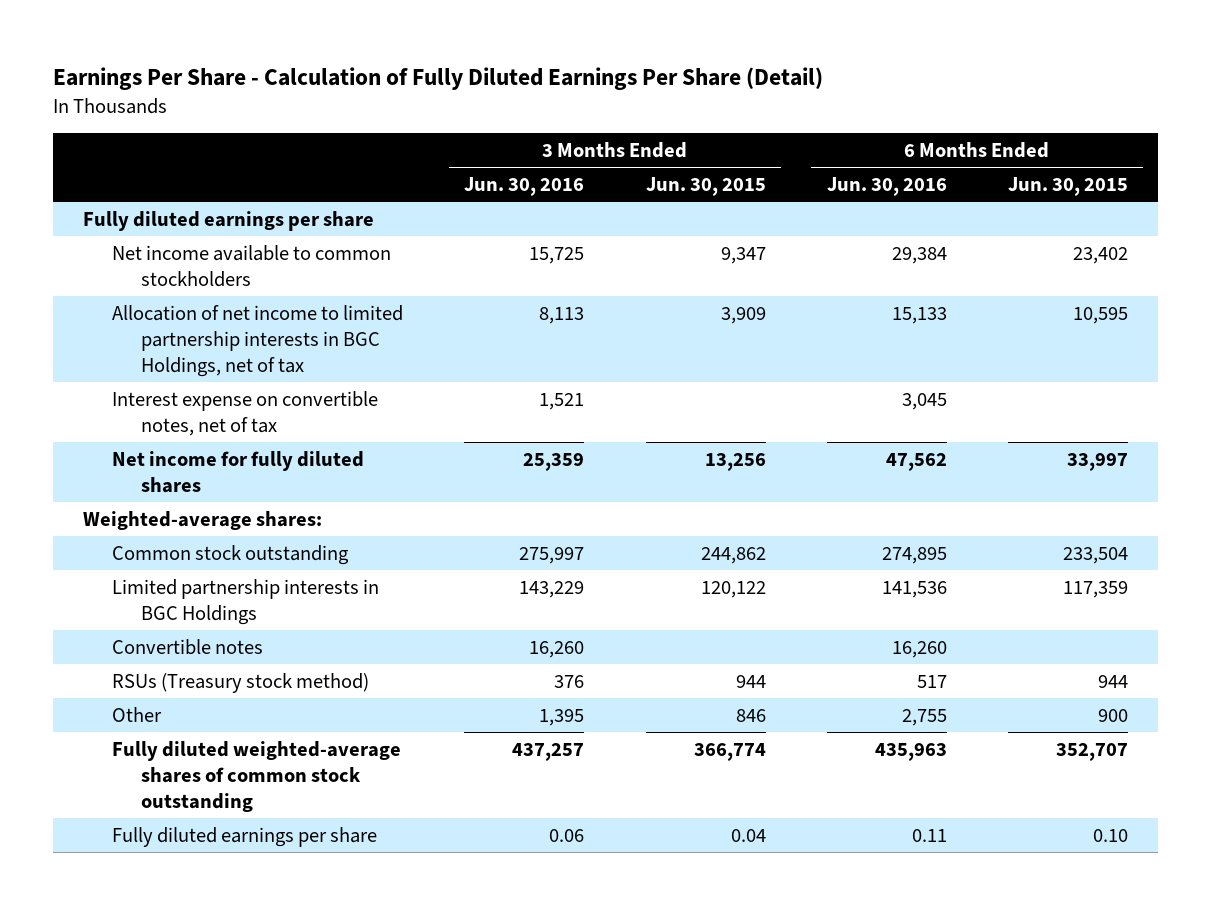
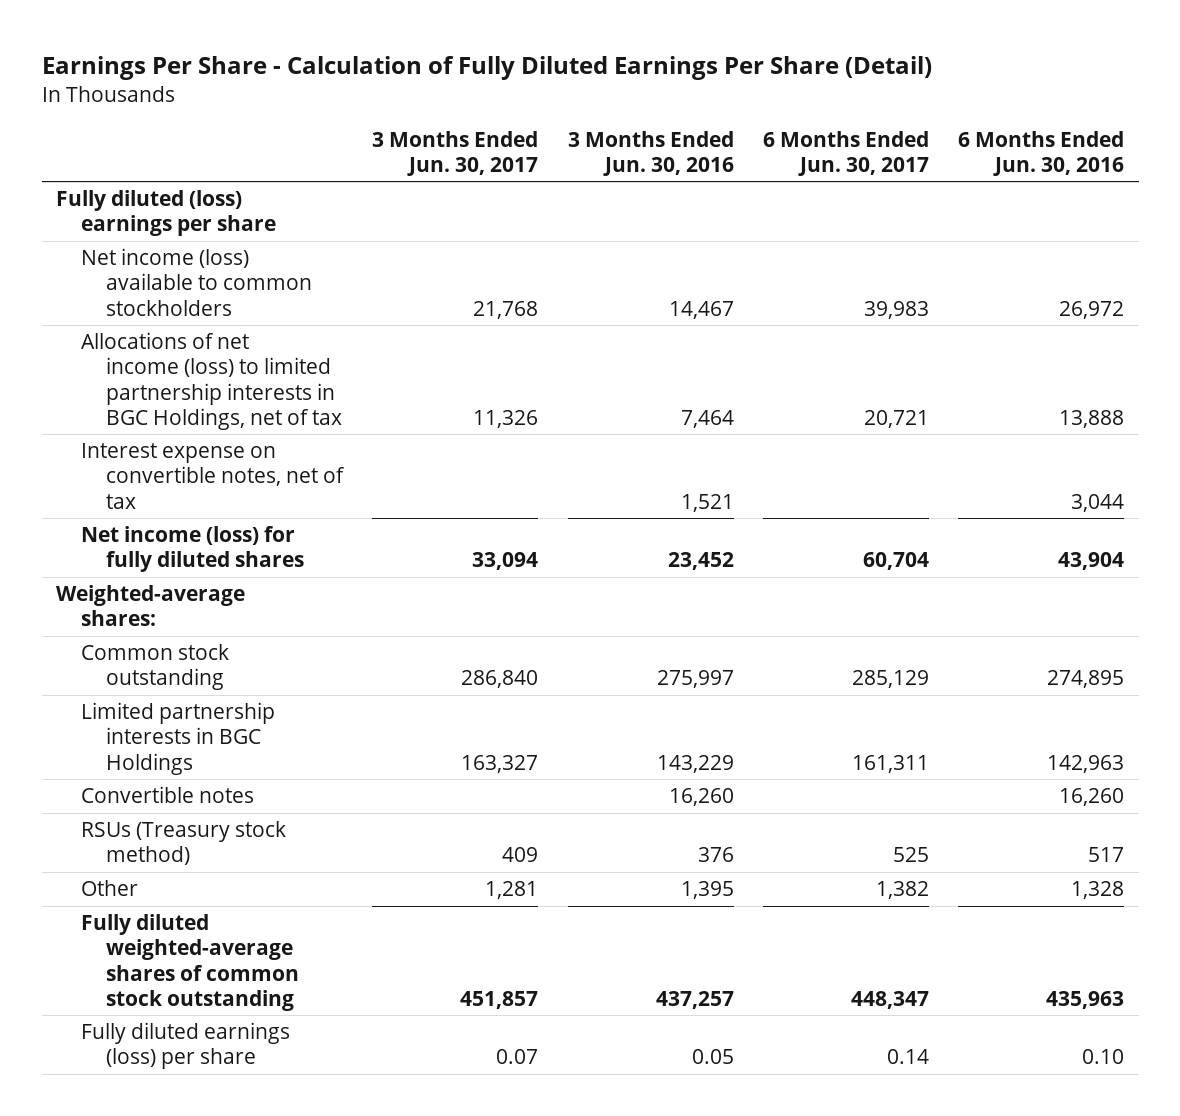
[645,177,766,197] Jun. 30, 2015 -> none
[1007,177,1128,197] Jun. 30, 2015 -> none
none -> [372,130,539,176] 3 Months Ended Jun. 30, 2017
none -> [762,130,929,176] 6 Months Ended Jun. 30, 2017
[83,210,375,231] Fully diluted earnings per share -> [56,190,277,237] Fully diluted (loss) earnings per share
[112,244,392,287] Net income available to common stockholders -> [81,248,313,316] Net income (loss) available to common stockholders
[529,246,585,264] 15,725 -> [668,300,734,319] 14,467
[891,246,947,264] 29,384 -> [1058,300,1124,319] 26,972
[112,304,404,378] Allocation of net income to limited partnership interests in BGC Holdings, net of tax -> [81,332,343,430] Allocations of net income (loss) to limited partnership interests in BGC Holdings, net of tax
[539,306,585,324] 8,113 -> [680,409,734,428] 7,464
[891,306,947,324] 15,133 -> [1058,409,1124,428] 13,888
[901,392,947,410] 3,045 -> [1070,493,1124,512] 3,044
[112,450,365,493] Net income for fully diluted shares -> [81,526,305,573] Net income (loss) for fully diluted shares
[523,452,585,471] 25,359 -> [667,552,734,571] 23,452
[885,452,947,471] 47,562 -> [1057,552,1124,571] 43,904
[881,580,947,598] 141,536 -> [1046,754,1124,773] 142,963
[901,708,947,726] 2,755 -> [1070,881,1124,900] 1,328
[112,826,378,847] Fully diluted earnings per share -> [81,1022,291,1070] Fully diluted earnings (loss) per share
[549,828,585,842] 0.06 -> [691,1049,734,1065] 0.05
[911,828,947,842] 0.11 -> [1081,1049,1124,1065] 0.10

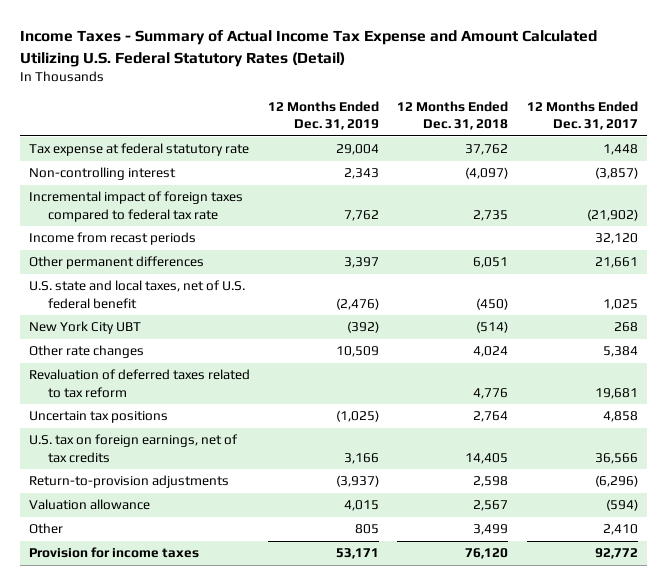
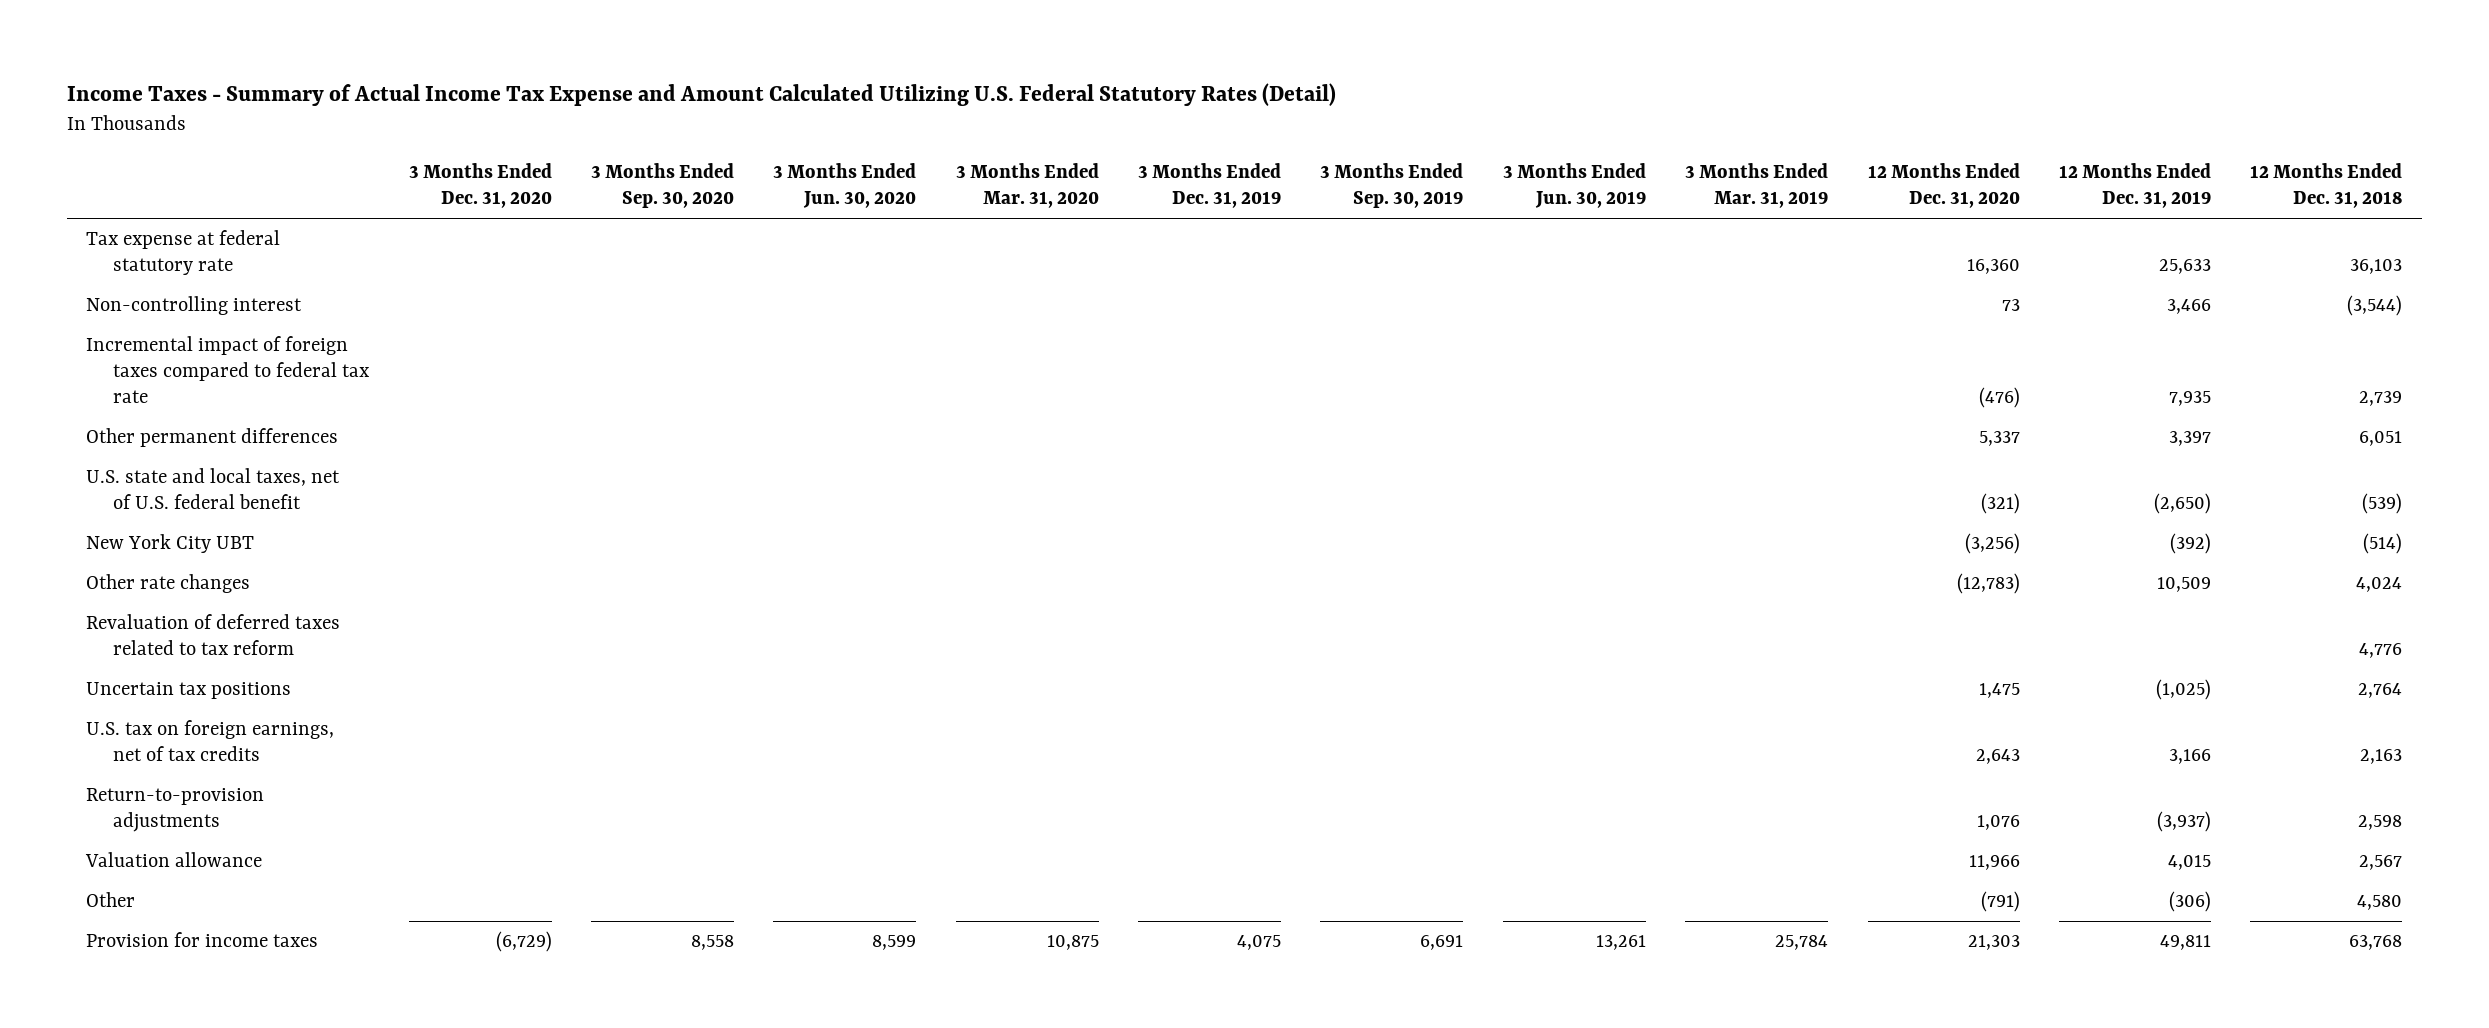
[526,100,638,131] 12 Months Ended Dec. 31, 2017 -> none
none -> [408,163,552,209] 3 Months Ended Dec. 31, 2020
none -> [591,163,735,209] 3 Months Ended Sep. 30, 2020
none -> [773,163,917,209] 3 Months Ended Jun. 30, 2020
none -> [955,163,1099,209] 3 Months Ended Mar. 31, 2020
none -> [1138,163,1282,209] 3 Months Ended Dec. 31, 2019
none -> [1320,163,1464,209] 3 Months Ended Sep. 30, 2019
none -> [1502,163,1646,209] 3 Months Ended Jun. 30, 2019
none -> [1685,163,1829,209] 3 Months Ended Mar. 31, 2019
none -> [1867,163,2020,209] 12 Months Ended Dec. 31, 2020
[29,232,197,246] Income from recast periods -> none
[336,144,380,156] 29,004 -> [2158,259,2211,275] 25,633
[465,144,509,156] 37,762 -> [2350,259,2403,275] 36,103
[344,168,380,180] 2,343 -> [2166,299,2211,315] 3,466
[465,167,509,180] (4,097) -> [2347,295,2403,317] (3,544)
[344,209,380,221] 7,762 -> [2168,390,2211,406] 7,935
[473,209,509,221] 2,735 -> [2359,390,2403,406] 2,739
[336,297,380,310] (2,476) -> [2153,493,2211,515] (2,650)
[476,297,509,310] (450) -> [2362,493,2403,515] (539)
[465,452,509,464] 14,405 -> [2360,749,2403,765] 2,163
[355,524,380,535] 805 -> [2168,891,2211,913] (306)
[473,524,509,536] 3,499 -> [2357,895,2403,911] 4,580
[336,548,380,560] 53,171 -> [2159,935,2211,951] 49,811
[465,548,509,560] 76,120 -> [2349,935,2403,951] 63,768

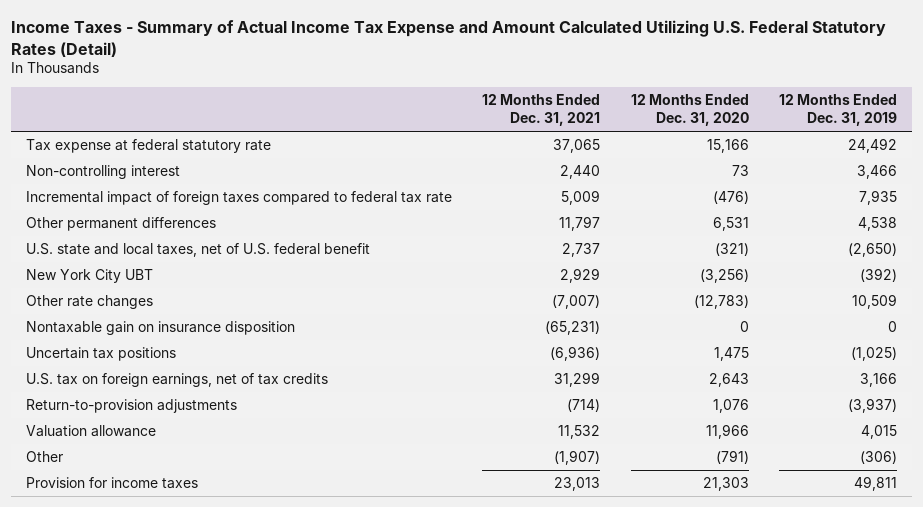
[408,163,552,209] 3 Months Ended Dec. 31, 2020 -> none
[591,163,735,209] 3 Months Ended Sep. 30, 2020 -> none
[773,163,917,209] 3 Months Ended Jun. 30, 2020 -> none
[955,163,1099,209] 3 Months Ended Mar. 31, 2020 -> none
[1138,163,1282,209] 3 Months Ended Dec. 31, 2019 -> none
[1320,163,1464,209] 3 Months Ended Sep. 30, 2019 -> none
[1502,163,1646,209] 3 Months Ended Jun. 30, 2019 -> none
[1685,163,1829,209] 3 Months Ended Mar. 31, 2019 -> none
[2250,163,2403,209] 12 Months Ended Dec. 31, 2018 -> none
none -> [482,94,601,127] 12 Months Ended Dec. 31, 2021
[1966,259,2020,275] 16,360 -> [706,139,749,154] 15,166
[2158,259,2211,275] 25,633 -> [847,138,897,154] 24,492
[1978,431,2020,447] 5,337 -> [712,217,749,232] 6,531
[2168,431,2211,447] 3,397 -> [857,217,897,232] 4,538
[86,614,341,656] Revaluation of deferred taxes related to tax reform -> none
none -> [26,321,296,336] Nontaxable gain on insurance disposition

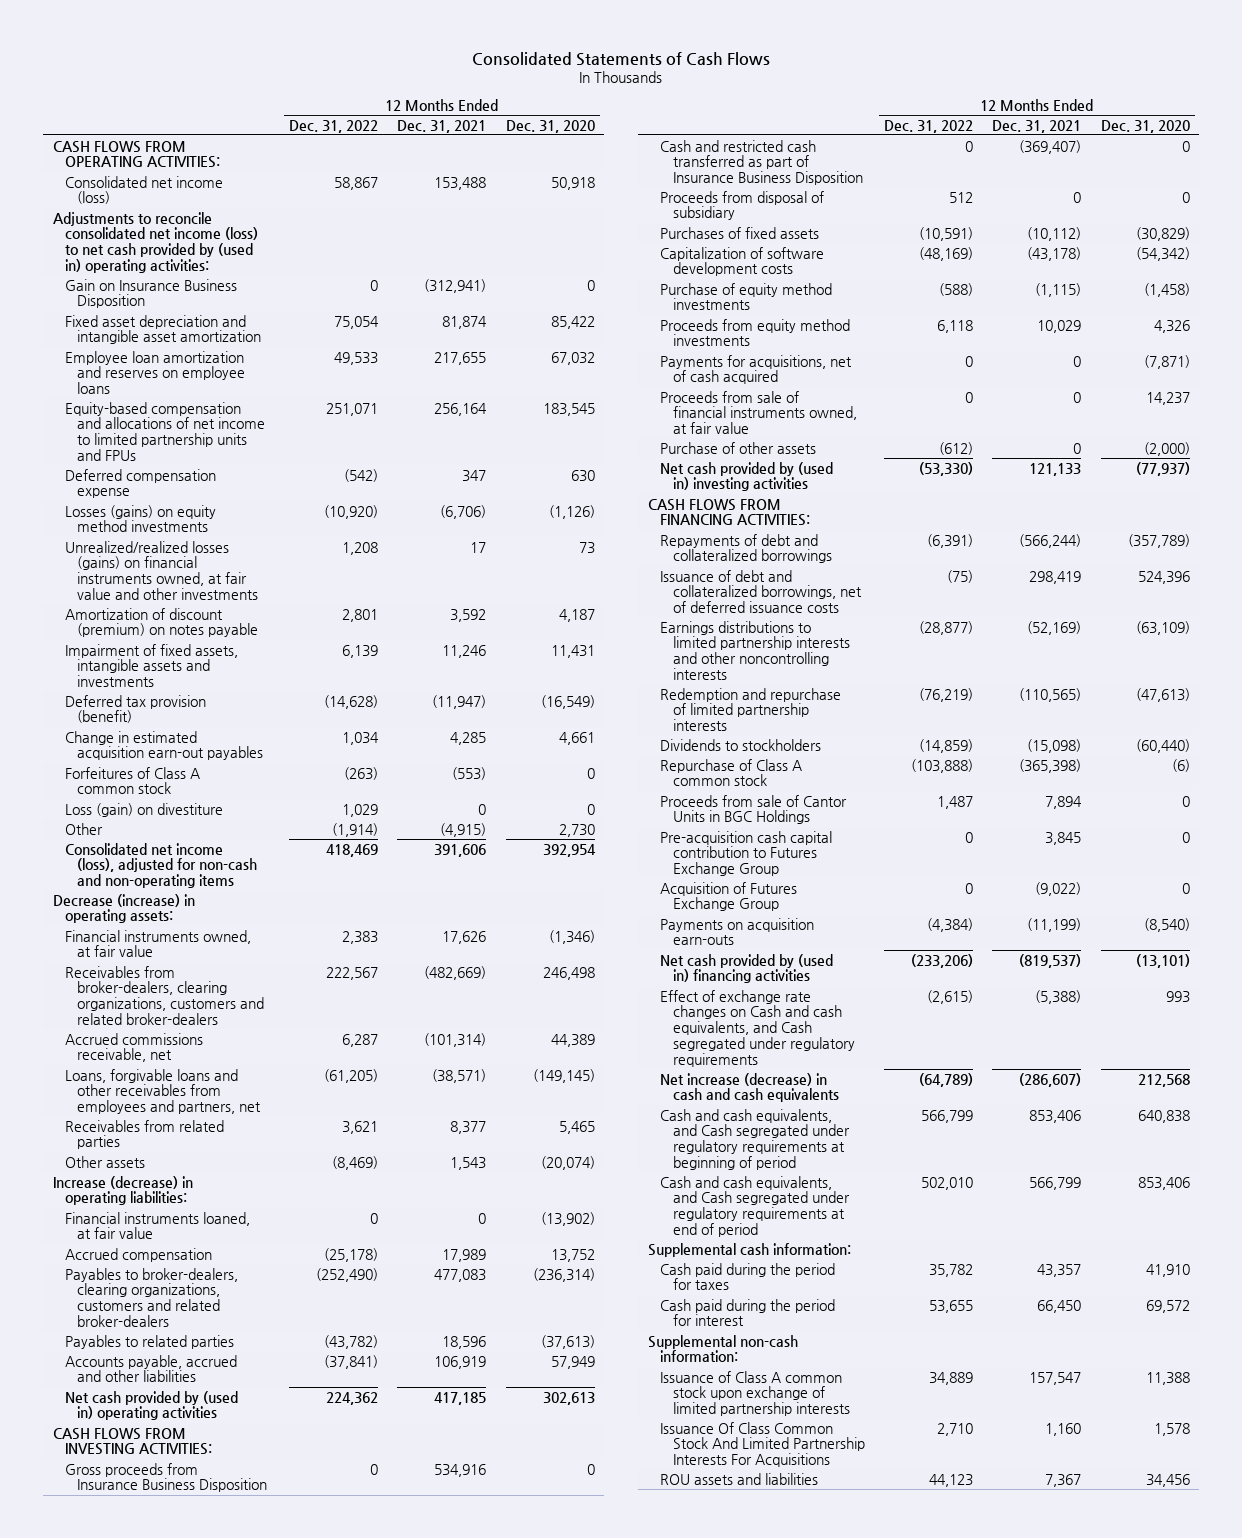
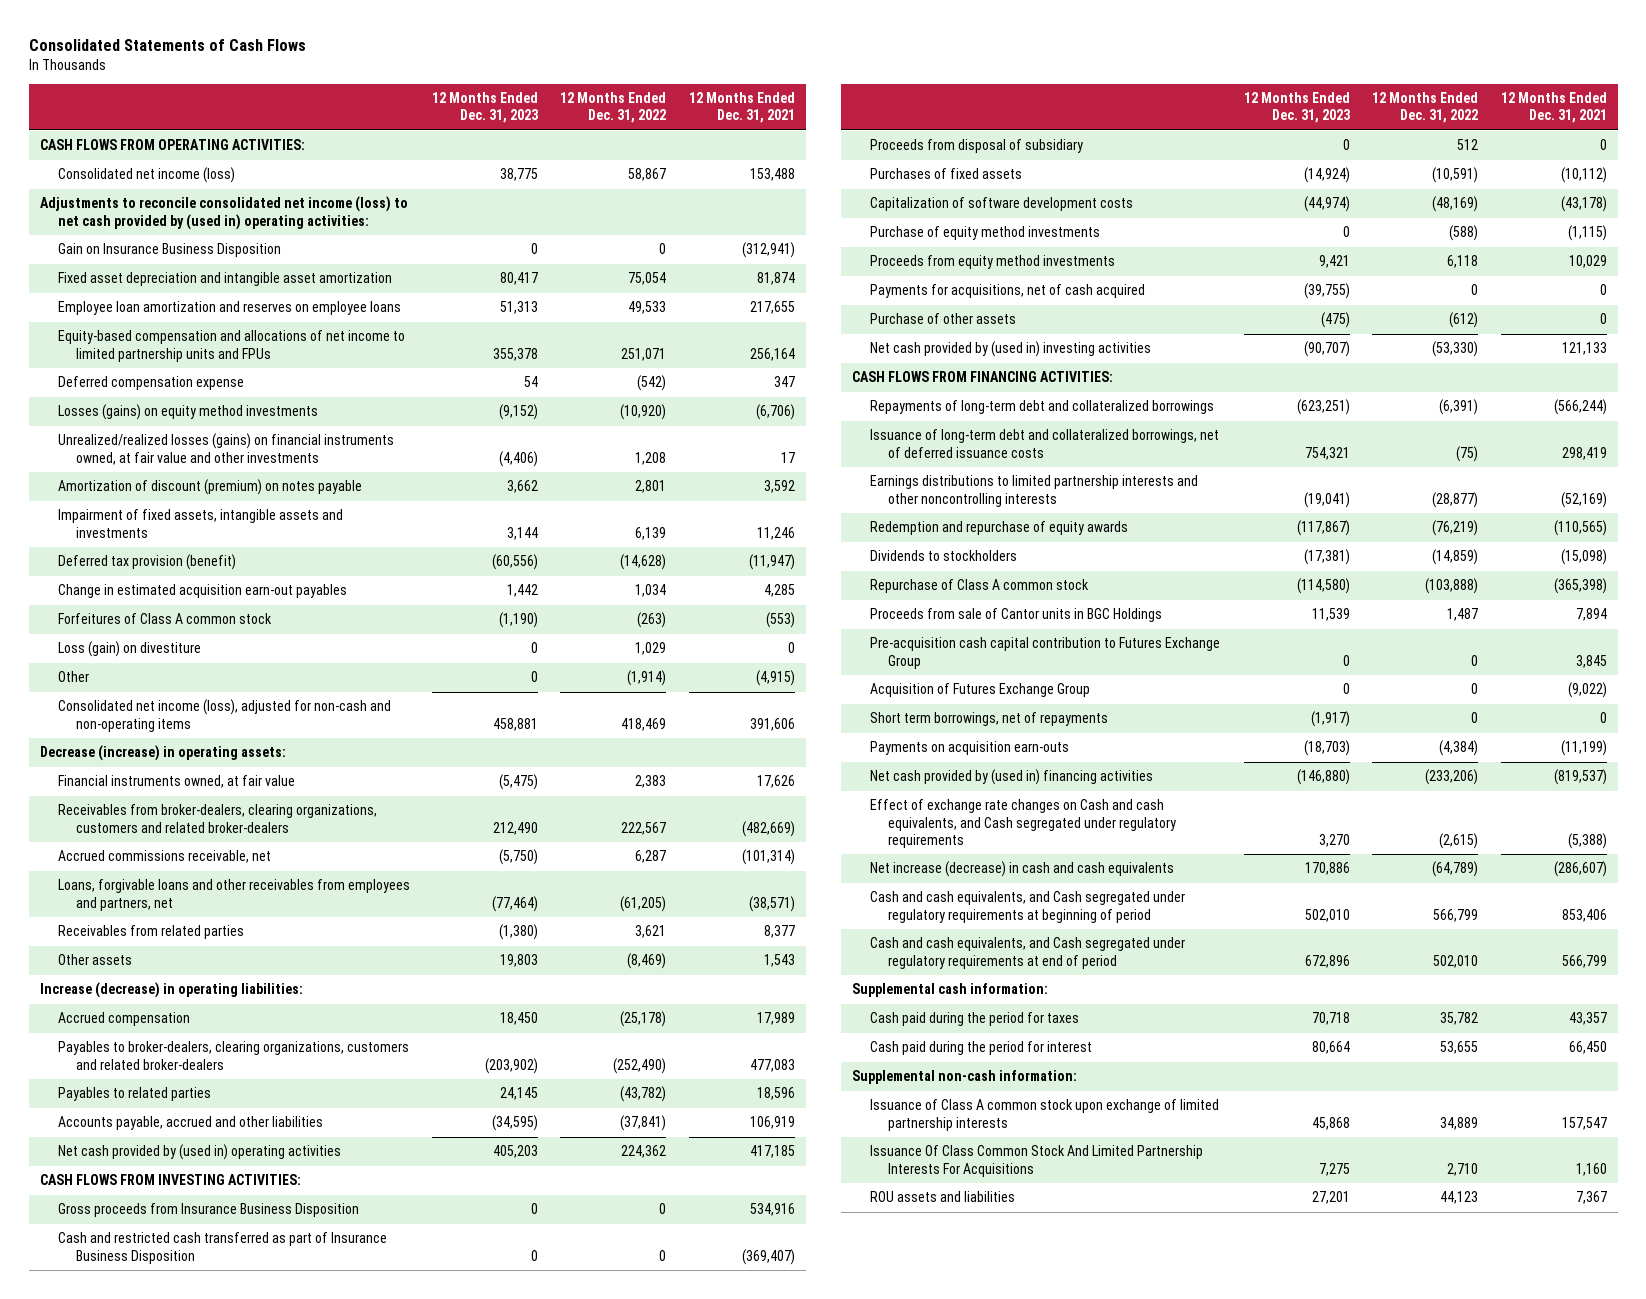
[505,119,595,133] Dec. 31, 2020 -> none
none -> [432,91,539,124] 12 Months Ended Dec. 31, 2023
[65,1211,251,1240] Financial instruments loaned, at fair value -> none
[660,390,857,435] Proceeds from sale of financial instruments owned, at fair value -> none
[660,533,832,564] Repayments of debt and collateralized borrowings -> [870,400,1215,415] Repayments of long-term debt and collateralized borrowings
[660,569,862,614] Issuance of debt and collateralized borrowings, net of deferred issuance costs -> [870,429,1220,458] Issuance of long-term debt and collateralized borrowings, net of deferred issuance costs
[660,687,842,732] Redemption and repurchase of limited partnership interests -> [870,521,1129,536] Redemption and repurchase of equity awards
[660,794,848,825] Proceeds from sale of Cantor Units in BGC Holdings -> [870,608,1163,623] Proceeds from sale of Cantor units in BGC Holdings
none -> [870,712,1109,727] Short term borrowings, net of repayments

